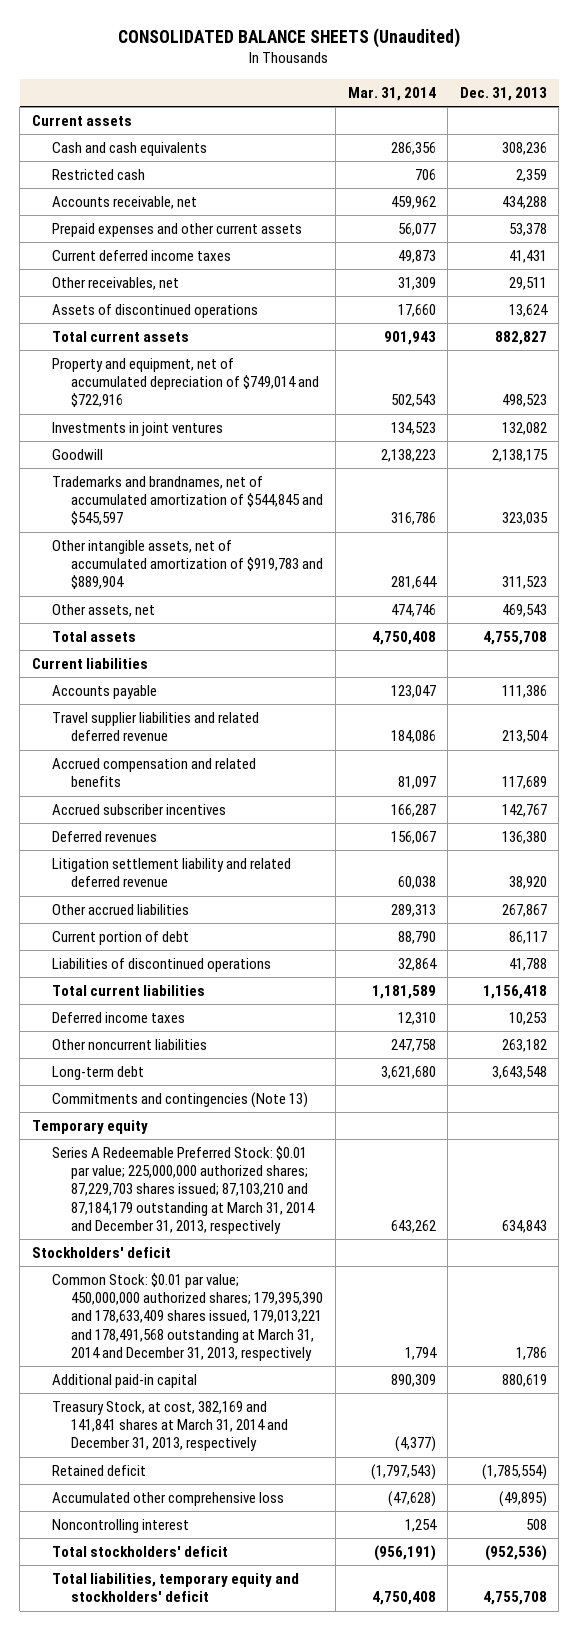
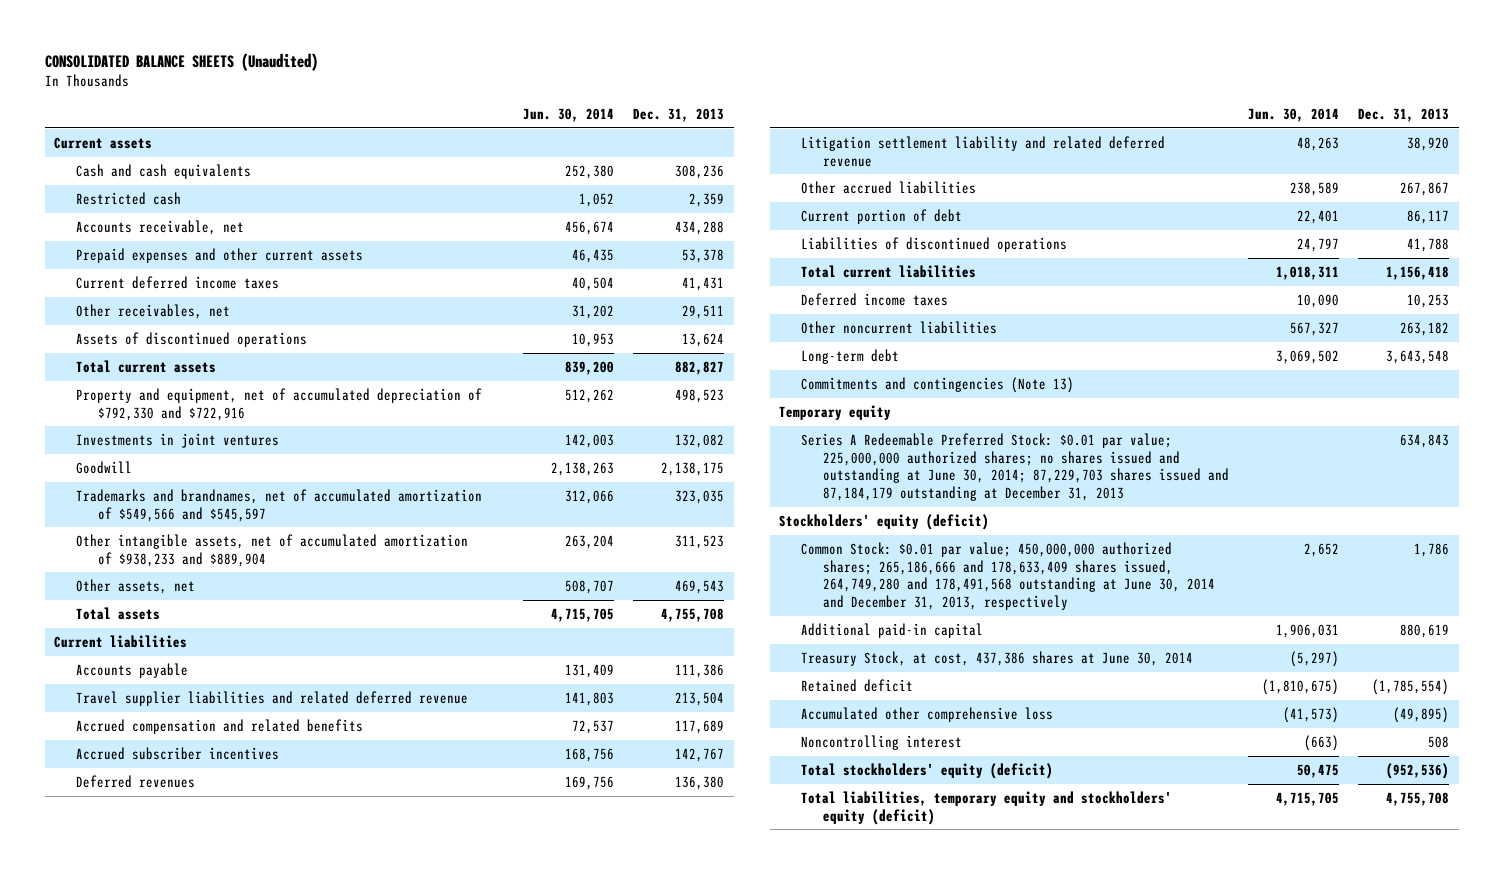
[347,86,436,101] Mar. 31, 2014 -> none
none -> [522,108,614,123] Jun. 30, 2014
[51,358,320,408] Property and equipment, net of accumulated depreciation of $749,014 and $722,916 -> [75,387,482,421] Property and equipment, net of accumulated depreciation of $792,330 and $722,916
[51,476,324,526] Trademarks and brandnames, net of accumulated amortization of $544,845 and $545,597 -> [75,488,482,522] Trademarks and brandnames, net of accumulated amortization of $549,566 and $545,597
[51,540,324,590] Other intangible assets, net of accumulated amortization of $919,783 and $889,904 -> [75,533,468,567] Other intangible assets, net of accumulated amortization of $938,233 and $889,904
[51,1146,316,1234] Series A Redeemable Preferred Stock: $0.01 par value; 225,000,000 authorized shares; 87,229,703 shares issued; 87,103,210 and 87,184,179 outstanding at March 31, 2014 and December 31, 2013, respectively -> [801,432,1229,502] Series A Redeemable Preferred Stock: $0.01 par value; 225,000,000 authorized shares; no shares issued and outstanding at June 30, 2014; 87,229,703 shares issued and 87,184,179 outstanding at December 31, 2013
[31,1247,171,1259] Stockholders' deficit -> [779,513,990,530] Stockholders' equity (deficit)
[51,1273,324,1361] Common Stock: $0.01 par value; 450,000,000 authorized shares; 179,395,390 and 178,633,409 shares issued, 179,013,221 and 178,491,568 outstanding at March 31, 2014 and December 31, 2013, respectively -> [801,541,1215,611] Common Stock: $0.01 par value; 450,000,000 authorized shares; 265,186,666 and 178,633,409 shares issued, 264,749,280 and 178,491,568 outstanding at June 30, 2014 and December 31, 2013, respectively
[51,1401,289,1452] Treasury Stock, at cost, 382,169 and 141,841 shares at March 31, 2014 and December 31, 2013, respectively -> [801,650,1194,666] Treasury Stock, at cost, 437,386 shares at June 30, 2014
[51,1546,228,1558] Total stockholders' deficit -> [801,762,1054,779] Total stockholders' equity (deficit)
[51,1573,299,1603] Total liabilities, temporary equity and stockholders' deficit -> [801,790,1173,825] Total liabilities, temporary equity and stockholders' equity (deficit)

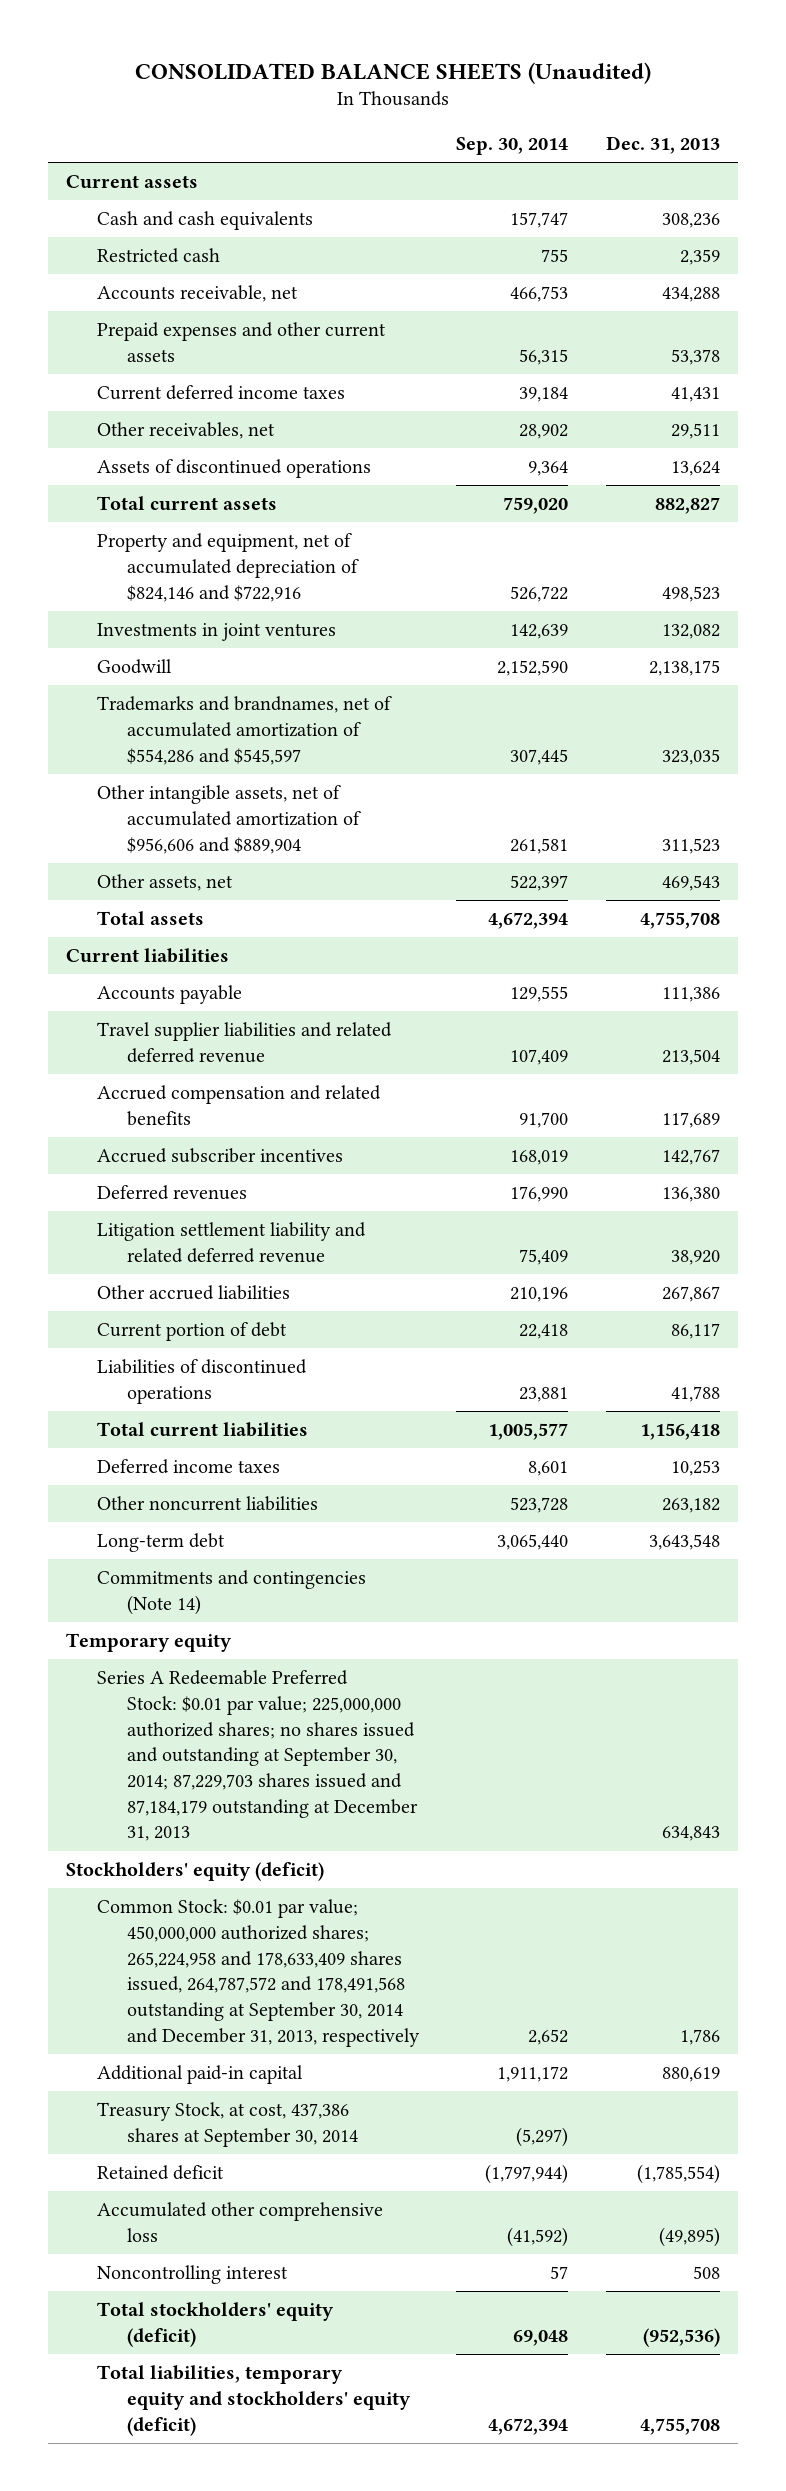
[522,108,614,123] Jun. 30, 2014 -> none
none -> [456,137,569,156] Sep. 30, 2014
[75,387,482,421] Property and equipment, net of accumulated depreciation of $792,330 and $722,916 -> [96,533,359,602] Property and equipment, net of accumulated depreciation of $824,146 and $722,916
[75,488,482,522] Trademarks and brandnames, net of accumulated amortization of $549,566 and $545,597 -> [96,696,392,765] Trademarks and brandnames, net of accumulated amortization of $554,286 and $545,597
[75,533,468,567] Other intangible assets, net of accumulated amortization of $938,233 and $889,904 -> [96,785,361,854] Other intangible assets, net of accumulated amortization of $956,606 and $889,904
[801,376,1075,393] Commitments and contingencies (Note 13) -> [96,1570,366,1615] Commitments and contingencies (Note 14)
[801,432,1229,502] Series A Redeemable Preferred Stock: $0.01 par value; 225,000,000 authorized shares; no shares issued and outstanding at June 30, 2014; 87,229,703 shares issued and 87,184,179 outstanding at December 31, 2013 -> [96,1670,418,1842] Series A Redeemable Preferred Stock: $0.01 par value; 225,000,000 authorized shares; no shares issued and outstanding at September 30, 2014; 87,229,703 shares issued and 87,184,179 outstanding at December 31, 2013
[801,541,1215,611] Common Stock: $0.01 par value; 450,000,000 authorized shares; 265,186,666 and 178,633,409 shares issued, 264,749,280 and 178,491,568 outstanding at June 30, 2014 and December 31, 2013, respectively -> [96,1899,420,2047] Common Stock: $0.01 par value; 450,000,000 authorized shares; 265,224,958 and 178,633,409 shares issued, 264,787,572 and 178,491,568 outstanding at September 30, 2014 and December 31, 2013, respectively
[801,650,1194,666] Treasury Stock, at cost, 437,386 shares at June 30, 2014 -> [96,2102,358,2147] Treasury Stock, at cost, 437,386 shares at September 30, 2014

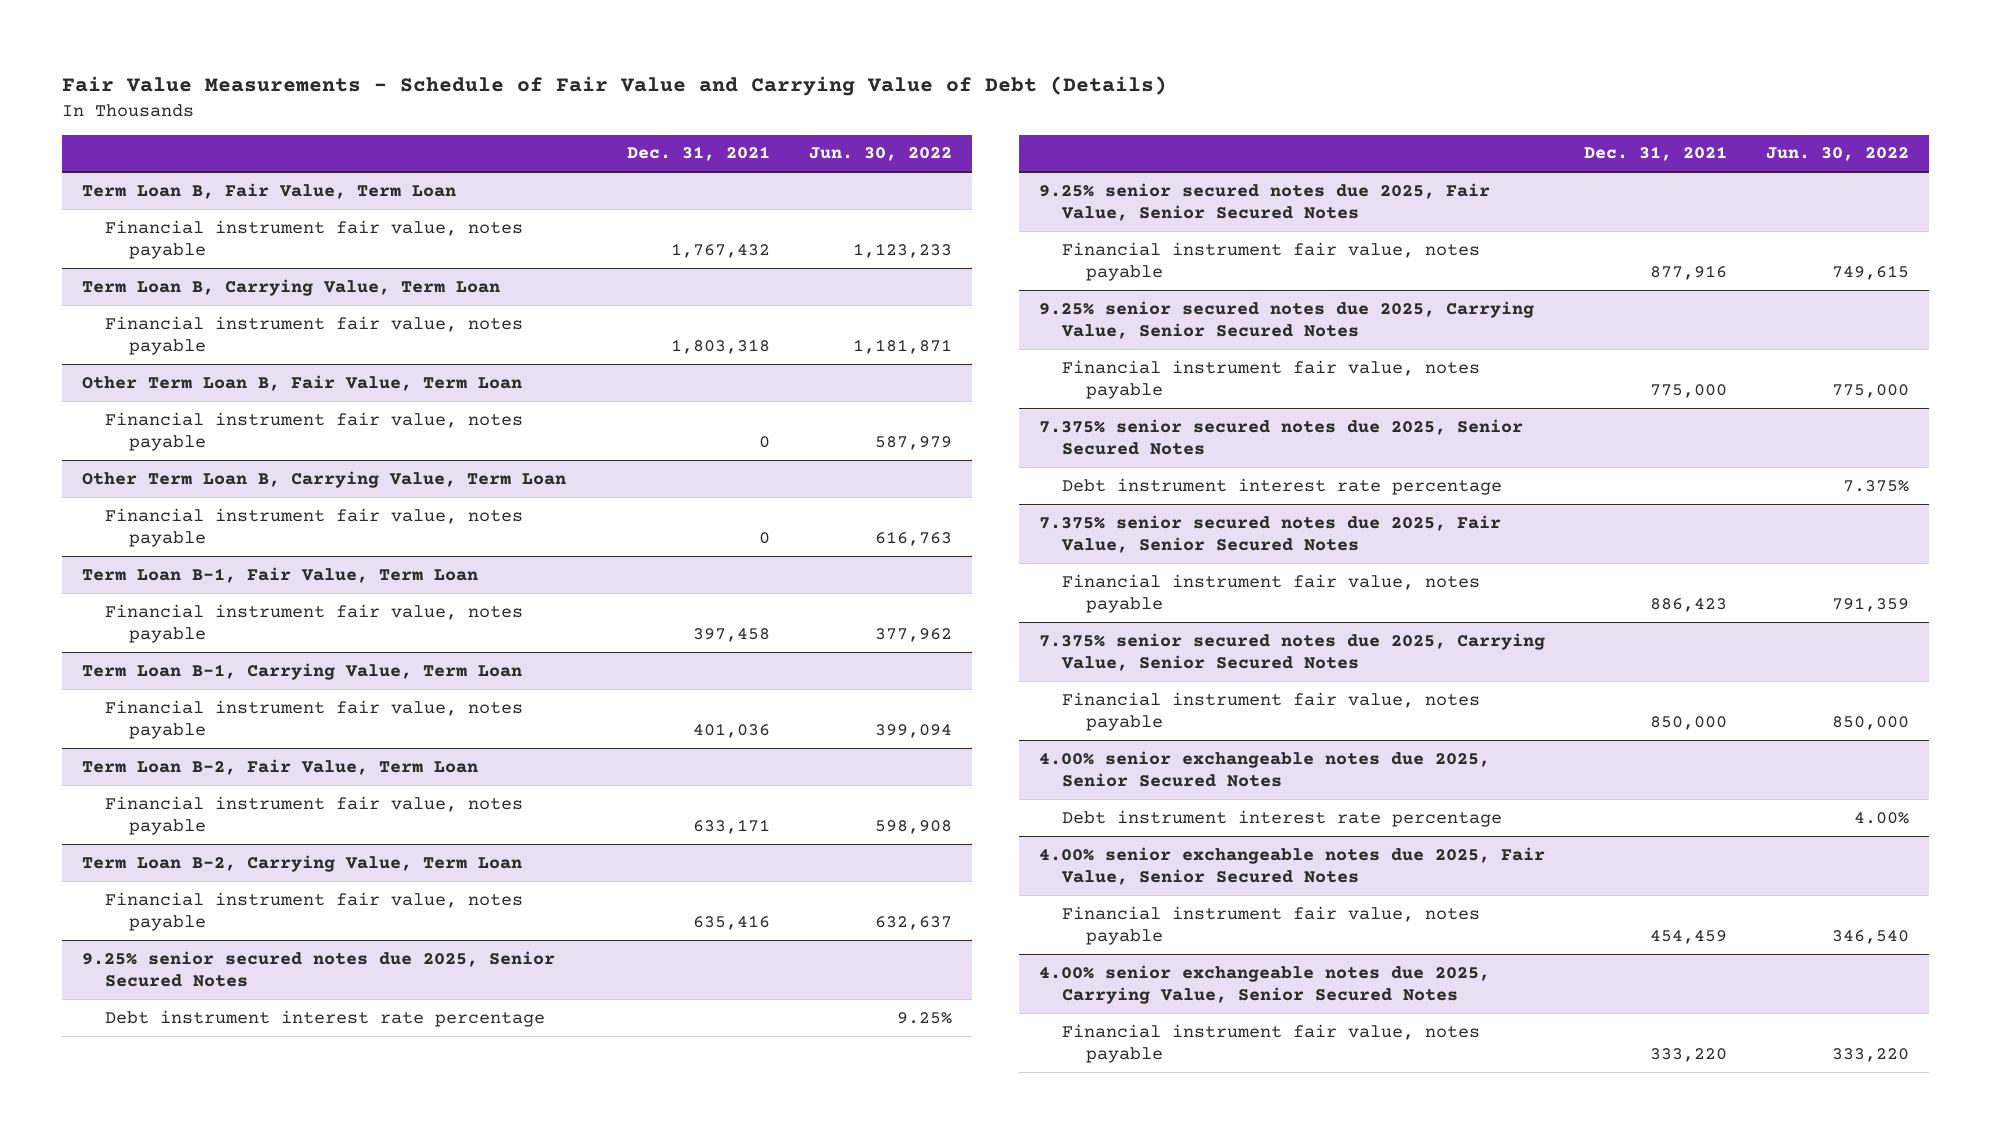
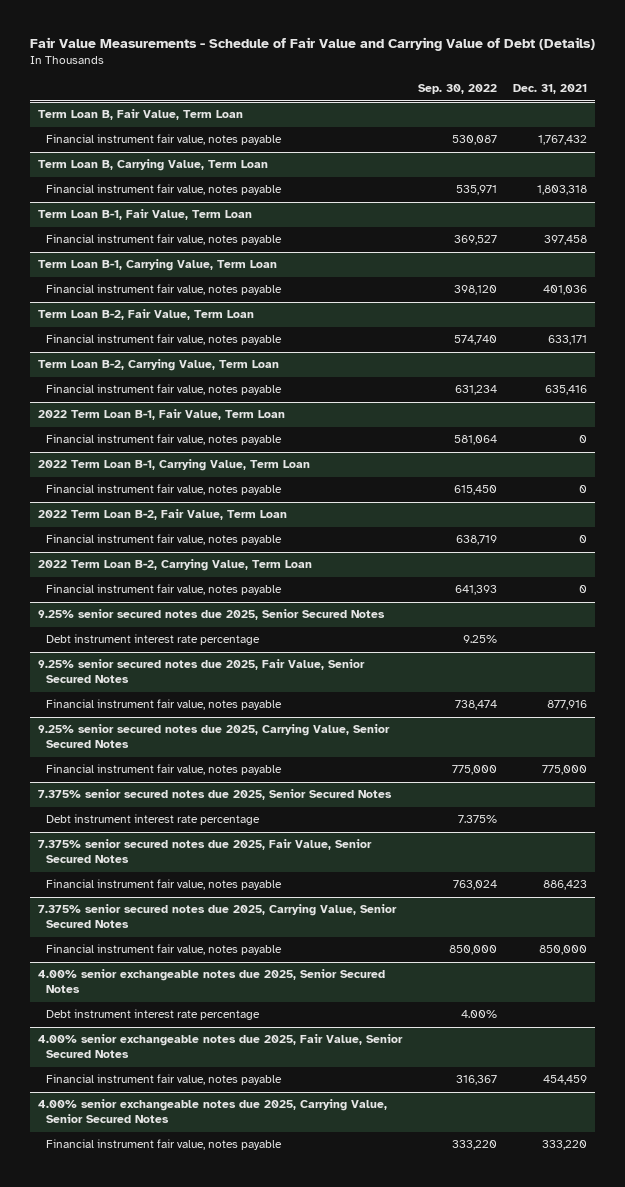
[809,147,953,162] Jun. 30, 2022 -> none
none -> [418,84,498,95] Sep. 30, 2022
[81,374,522,391] Other Term Loan B, Fair Value, Term Loan -> none
[105,411,524,452] Financial instrument fair value, notes payable -> none
[81,470,566,488] Other Term Loan B, Carrying Value, Term Loan -> none
[105,507,524,548] Financial instrument fair value, notes payable -> none
none -> [38,409,286,421] 2022 Term Loan B-1, Fair Value, Term Loan
none -> [46,434,283,446] Financial instrument fair value, notes payable
none -> [38,459,311,472] 2022 Term Loan B-1, Carrying Value, Term Loan
none -> [46,484,283,496] Financial instrument fair value, notes payable
none -> [38,509,288,521] 2022 Term Loan B-2, Fair Value, Term Loan
none -> [46,534,283,546] Financial instrument fair value, notes payable
none -> [38,559,313,572] 2022 Term Loan B-2, Carrying Value, Term Loan
none -> [46,584,283,596] Financial instrument fair value, notes payable

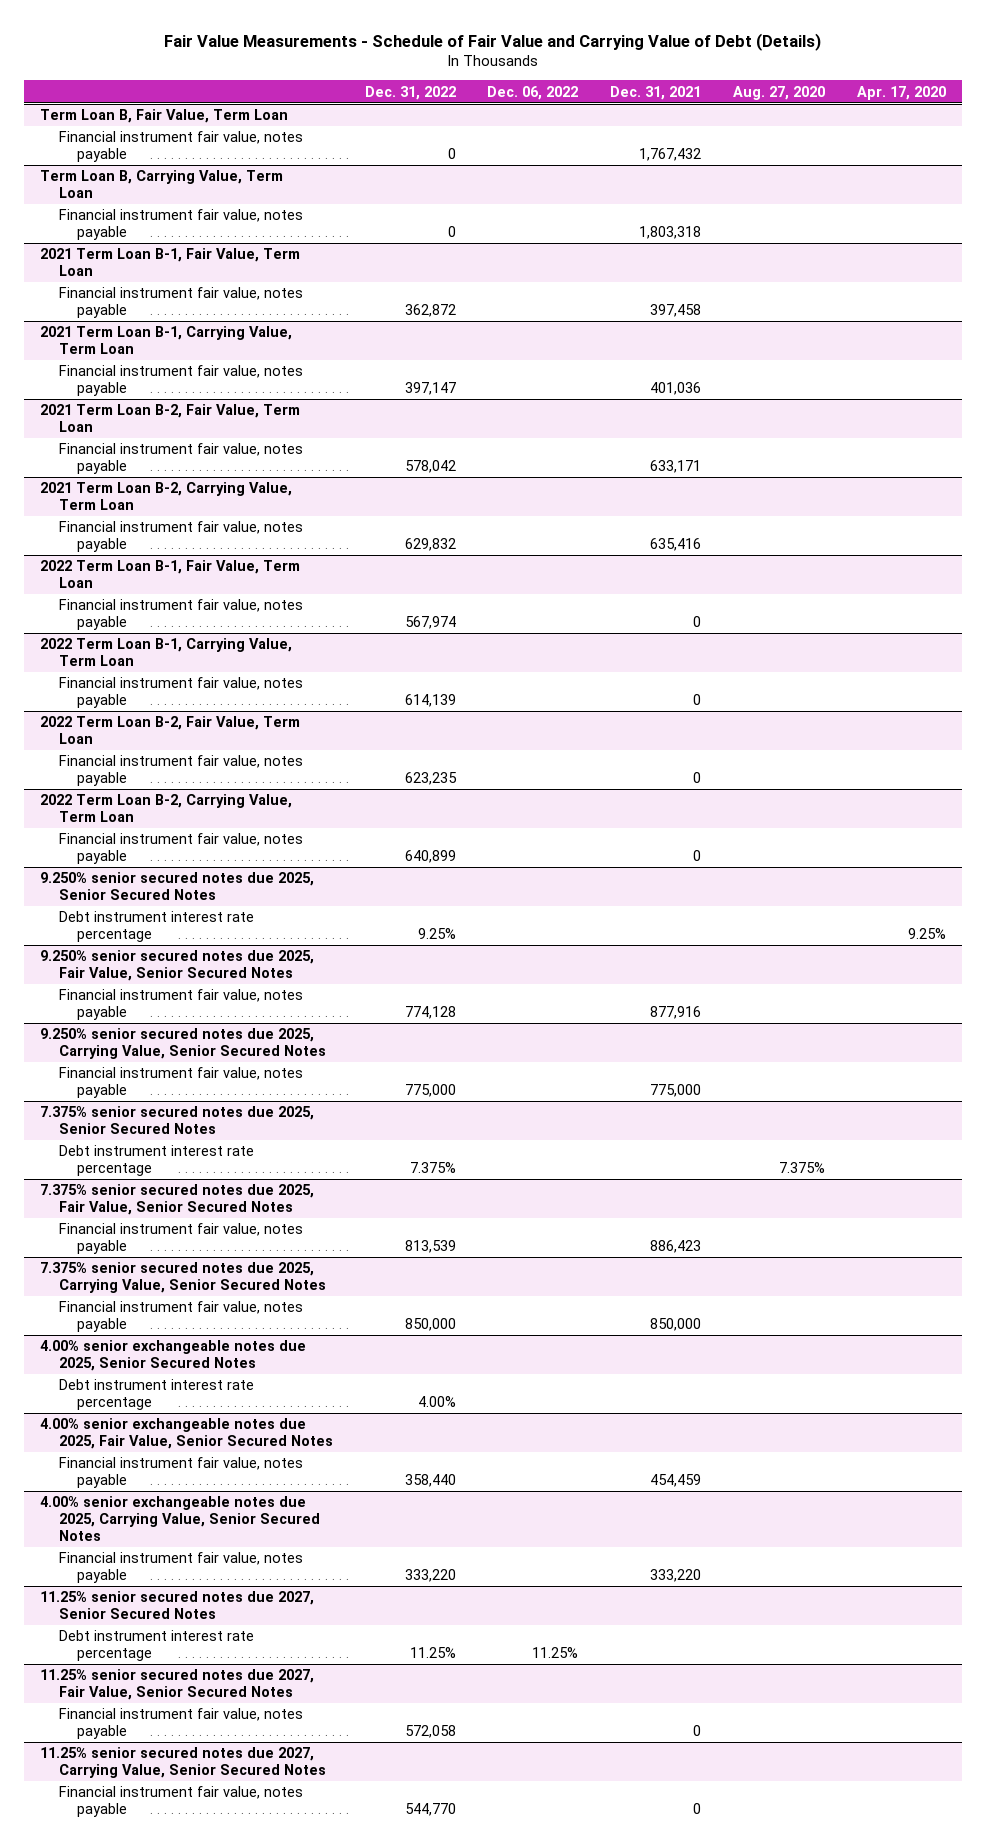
[418,84,498,95] Sep. 30, 2022 -> none
none -> [364,85,456,100] Dec. 31, 2022
none -> [487,85,579,100] Dec. 06, 2022
none -> [733,85,826,100] Aug. 27, 2020
none -> [857,85,947,100] Apr. 17, 2020
[38,209,253,221] Term Loan B-1, Fair Value, Term Loan -> [40,248,301,276] 2021 Term Loan B-1, Fair Value, Term Loan
[38,259,278,272] Term Loan B-1, Carrying Value, Term Loan -> [40,326,293,354] 2021 Term Loan B-1, Carrying Value, Term Loan
[38,309,255,321] Term Loan B-2, Fair Value, Term Loan -> [40,404,301,432] 2021 Term Loan B-2, Fair Value, Term Loan
[38,359,280,372] Term Loan B-2, Carrying Value, Term Loan -> [40,482,293,510] 2021 Term Loan B-2, Carrying Value, Term Loan
[38,609,386,621] 9.25% senior secured notes due 2025, Senior Secured Notes -> [40,872,315,900] 9.250% senior secured notes due 2025, Senior Secured Notes
[38,659,366,684] 9.25% senior secured notes due 2025, Fair Value, Senior Secured Notes -> [40,950,315,981] 9.250% senior secured notes due 2025, Fair Value, Senior Secured Notes
[38,724,391,749] 9.25% senior secured notes due 2025, Carrying Value, Senior Secured Notes -> [40,1028,326,1059] 9.250% senior secured notes due 2025, Carrying Value, Senior Secured Notes
none -> [40,1591,315,1619] 11.25% senior secured notes due 2027, Senior Secured Notes
none -> [58,1630,254,1661] Debt instrument interest rate percentage
none -> [40,1669,315,1700] 11.25% senior secured notes due 2027, Fair Value, Senior Secured Notes
none -> [58,1708,303,1739] Financial instrument fair value, notes payable
none -> [40,1747,326,1778] 11.25% senior secured notes due 2027, Carrying Value, Senior Secured Notes
none -> [58,1786,303,1817] Financial instrument fair value, notes payable

